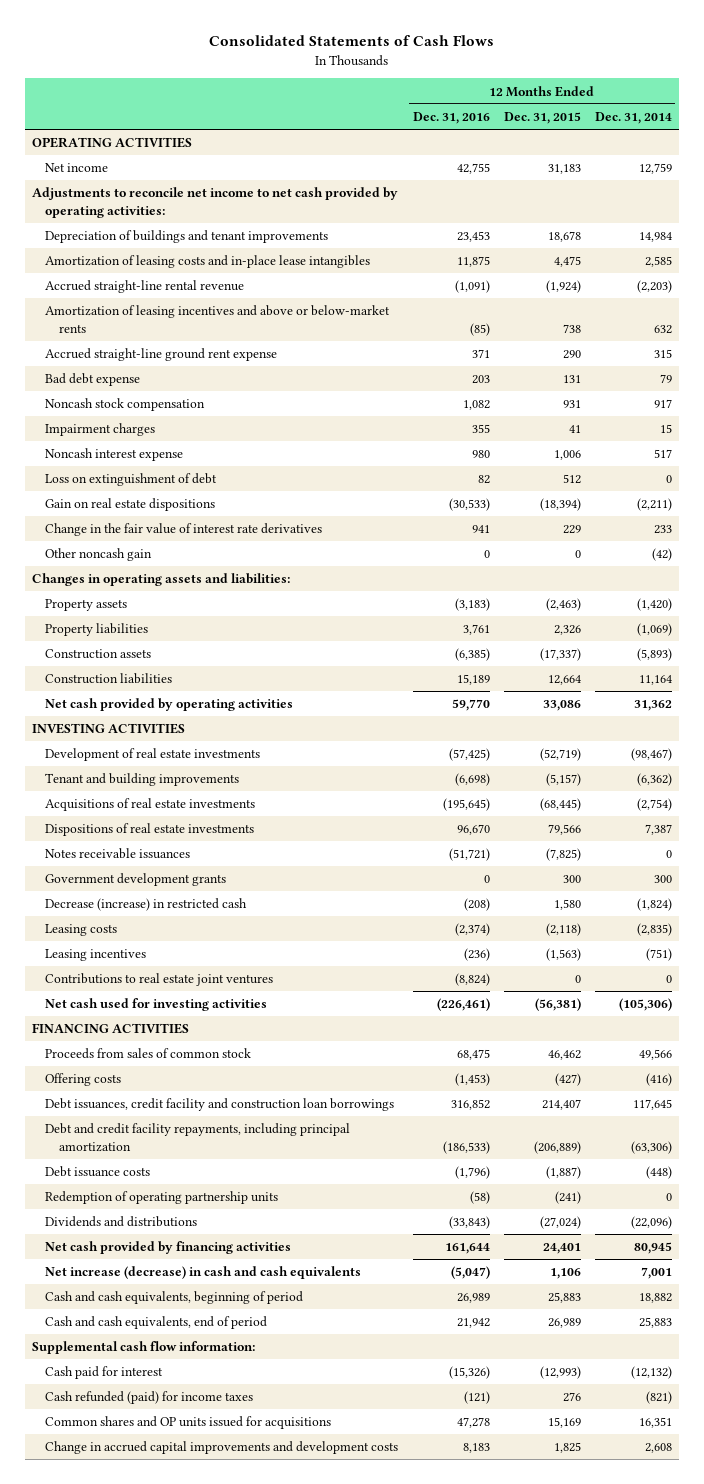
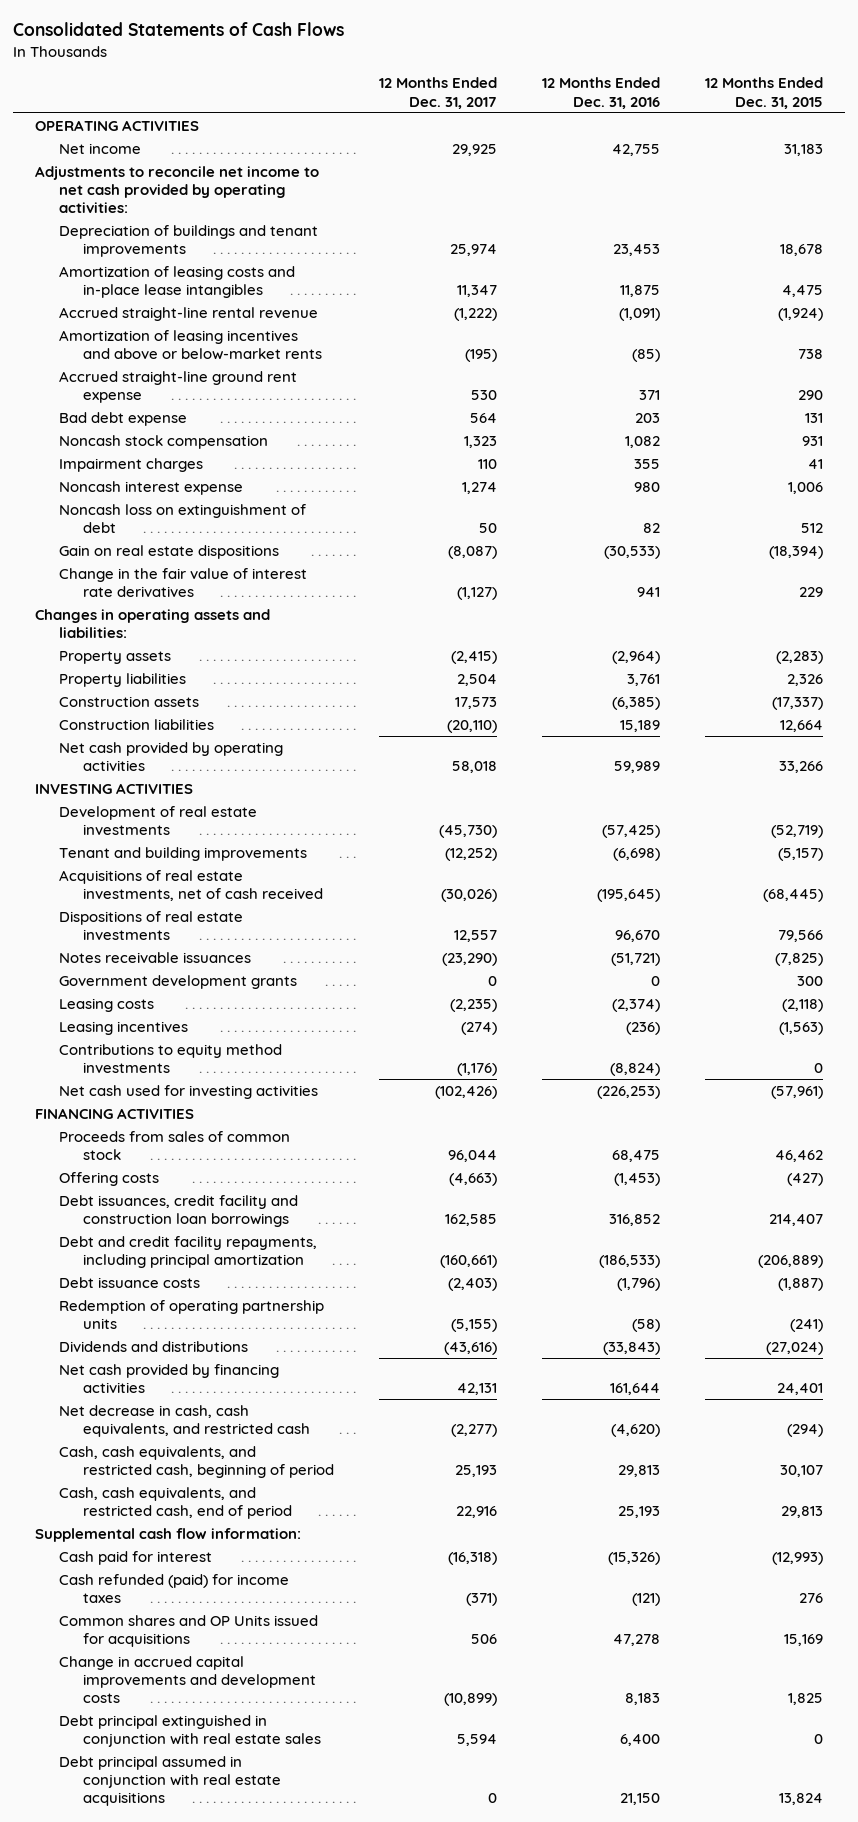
[594,111,672,124] Dec. 31, 2014 -> none
none -> [378,77,497,109] 12 Months Ended Dec. 31, 2017
[45,473,218,487] Loss on extinguishment of debt -> [59,503,307,533] Noncash loss on extinguishment of debt
[45,548,153,562] Other noncash gain -> none
[454,598,490,612] (3,183) -> [611,650,660,664] (2,964)
[545,598,581,612] (2,463) -> [775,650,823,664] (2,283)
[451,699,490,712] 59,770 -> [613,760,660,773] 59,989
[542,700,581,712] 33,086 -> [778,760,823,773] 33,266
[45,798,256,812] Acquisitions of real estate investments -> [59,869,323,901] Acquisitions of real estate investments, net of cash received
[45,898,248,912] Decrease (increase) in restricted cash -> none
[45,973,274,987] Contributions to real estate joint ventures -> [59,1043,283,1073] Contributions to equity method investments
[436,998,490,1012] (226,461) -> [596,1085,660,1099] (226,253)
[534,998,581,1012] (56,381) -> [770,1085,823,1099] (57,961)
[45,1266,362,1280] Net increase (decrease) in cash and cash equivalents -> [59,1404,310,1437] Net decrease in cash, cash equivalents, and restricted cash
[450,1266,490,1280] (5,047) -> [610,1423,660,1437] (4,620)
[549,1268,581,1280] 1,106 -> [786,1423,823,1437] (294)
[45,1291,304,1305] Cash and cash equivalents, beginning of period -> [59,1445,334,1478] Cash, cash equivalents, and restricted cash, beginning of period
[456,1293,490,1304] 26,989 -> [617,1464,660,1477] 29,813
[547,1292,581,1304] 25,883 -> [779,1464,823,1477] 30,107
[45,1316,268,1330] Cash and cash equivalents, end of period -> [59,1486,292,1519] Cash, cash equivalents, and restricted cash, end of period
[456,1318,490,1329] 21,942 -> [617,1505,660,1518] 25,193
[547,1318,581,1329] 26,989 -> [780,1505,823,1518] 29,813
[45,1416,332,1430] Common shares and OP units issued for acquisitions -> [59,1614,319,1647] Common shares and OP Units issued for acquisitions
none -> [59,1714,321,1747] Debt principal extinguished in conjunction with real estate sales
none -> [59,1755,281,1807] Debt principal assumed in conjunction with real estate acquisitions

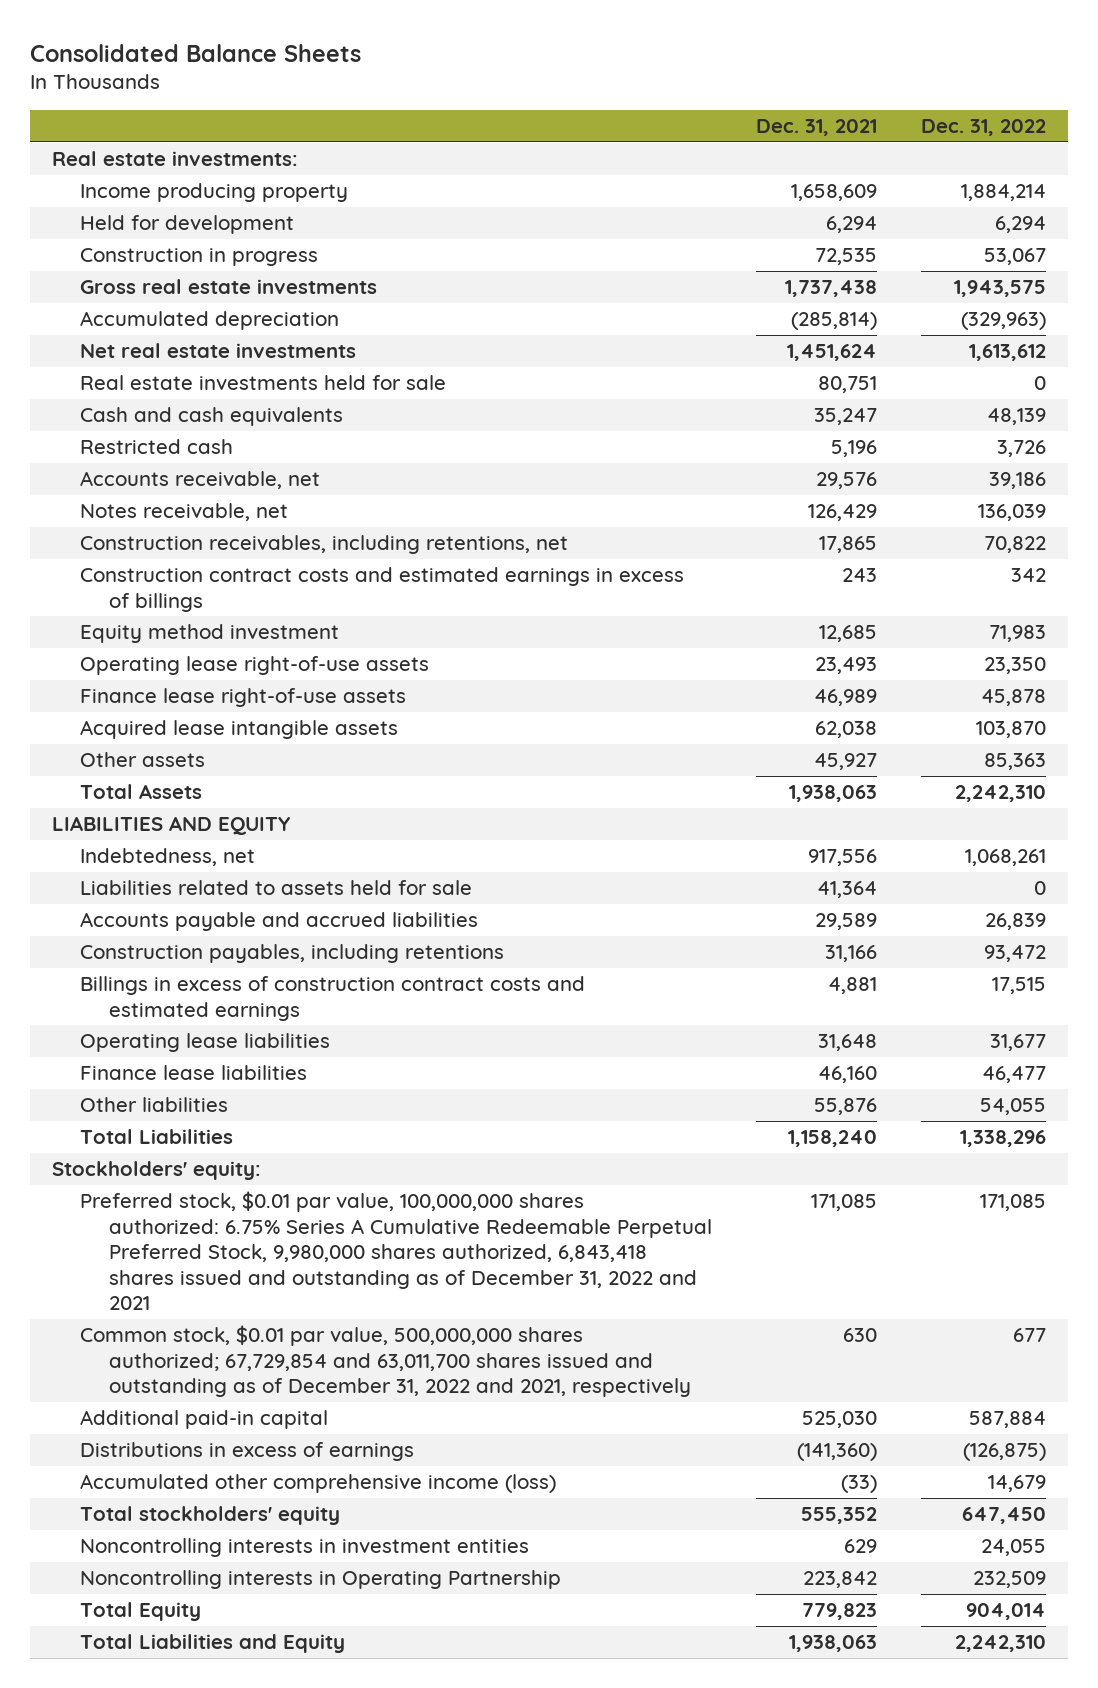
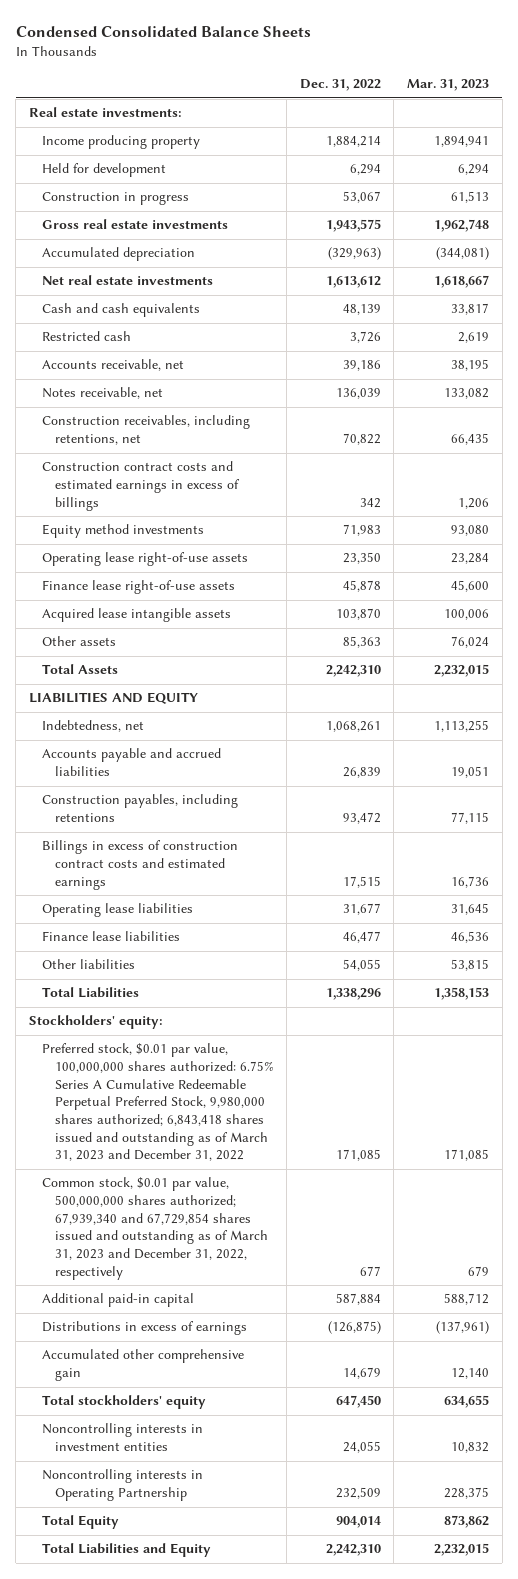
[29,43,361,62] Consolidated Balance Sheets -> [15,26,311,38] Condensed Consolidated Balance Sheets
[755,118,877,136] Dec. 31, 2021 -> none
none -> [407,79,490,92] Mar. 31, 2023
[80,375,447,391] Real estate investments held for sale -> none
[80,624,340,644] Equity method investment -> [41,524,204,539] Equity method investments
[80,880,473,896] Liabilities related to assets held for sale -> none
[80,1191,712,1310] Preferred stock, $0.01 par value, 100,000,000 shares authorized: 6.75% Series A Cumulative Redeemable Perpetual Preferred Stock, 9,980,000 shares authorized, 6,843,418 shares issued and outstanding as of December 31, 2022 and 2021 -> [41,1043,274,1162] Preferred stock, $0.01 par value, 100,000,000 shares authorized: 6.75% Series A Cumulative Redeemable Perpetual Preferred Stock, 9,980,000 shares authorized; 6,843,418 shares issued and outstanding as of March 31, 2023 and December 31, 2022
[80,1325,691,1398] Common stock, $0.01 par value, 500,000,000 shares authorized; 67,729,854 and 63,011,700 shares issued and outstanding as of December 31, 2022 and 2021, respectively -> [41,1177,268,1280] Common stock, $0.01 par value, 500,000,000 shares authorized; 67,939,340 and 67,729,854 shares issued and outstanding as of March 31, 2023 and December 31, 2022, respectively
[80,1474,557,1494] Accumulated other comprehensive income (loss) -> [41,1349,244,1382] Accumulated other comprehensive gain

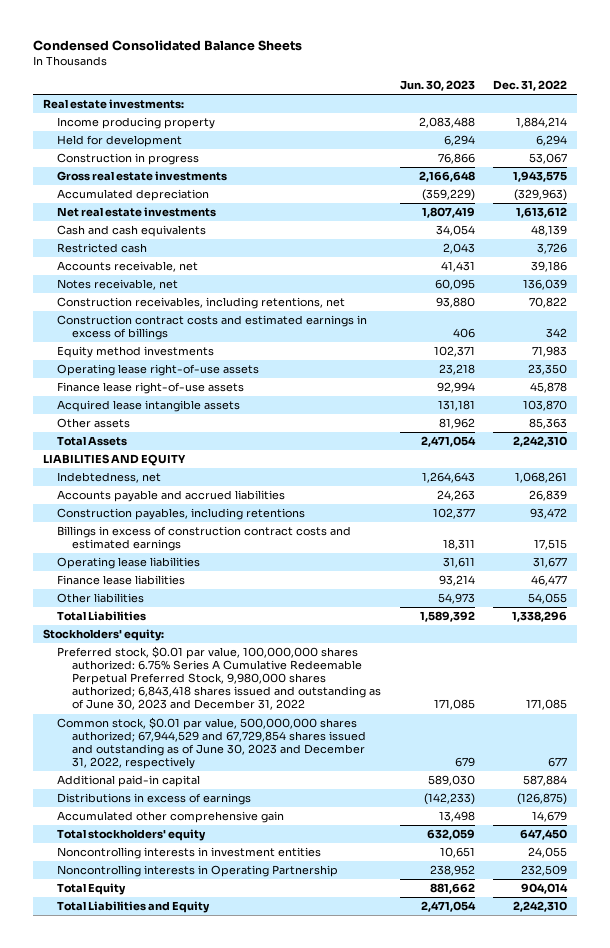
[407,79,490,92] Mar. 31, 2023 -> none
none -> [399,80,475,92] Jun. 30, 2023
[41,1043,274,1162] Preferred stock, $0.01 par value, 100,000,000 shares authorized: 6.75% Series A Cumulative Redeemable Perpetual Preferred Stock, 9,980,000 shares authorized; 6,843,418 shares issued and outstanding as of March 31, 2023 and December 31, 2022 -> [57,646,381,711] Preferred stock, $0.01 par value, 100,000,000 shares authorized: 6.75% Series A Cumulative Redeemable Perpetual Preferred Stock, 9,980,000 shares authorized; 6,843,418 shares issued and outstanding as of June 30, 2023 and December 31, 2022
[41,1177,268,1280] Common stock, $0.01 par value, 500,000,000 shares authorized; 67,939,340 and 67,729,854 shares issued and outstanding as of March 31, 2023 and December 31, 2022, respectively -> [57,717,366,770] Common stock, $0.01 par value, 500,000,000 shares authorized; 67,944,529 and 67,729,854 shares issued and outstanding as of June 30, 2023 and December 31, 2022, respectively

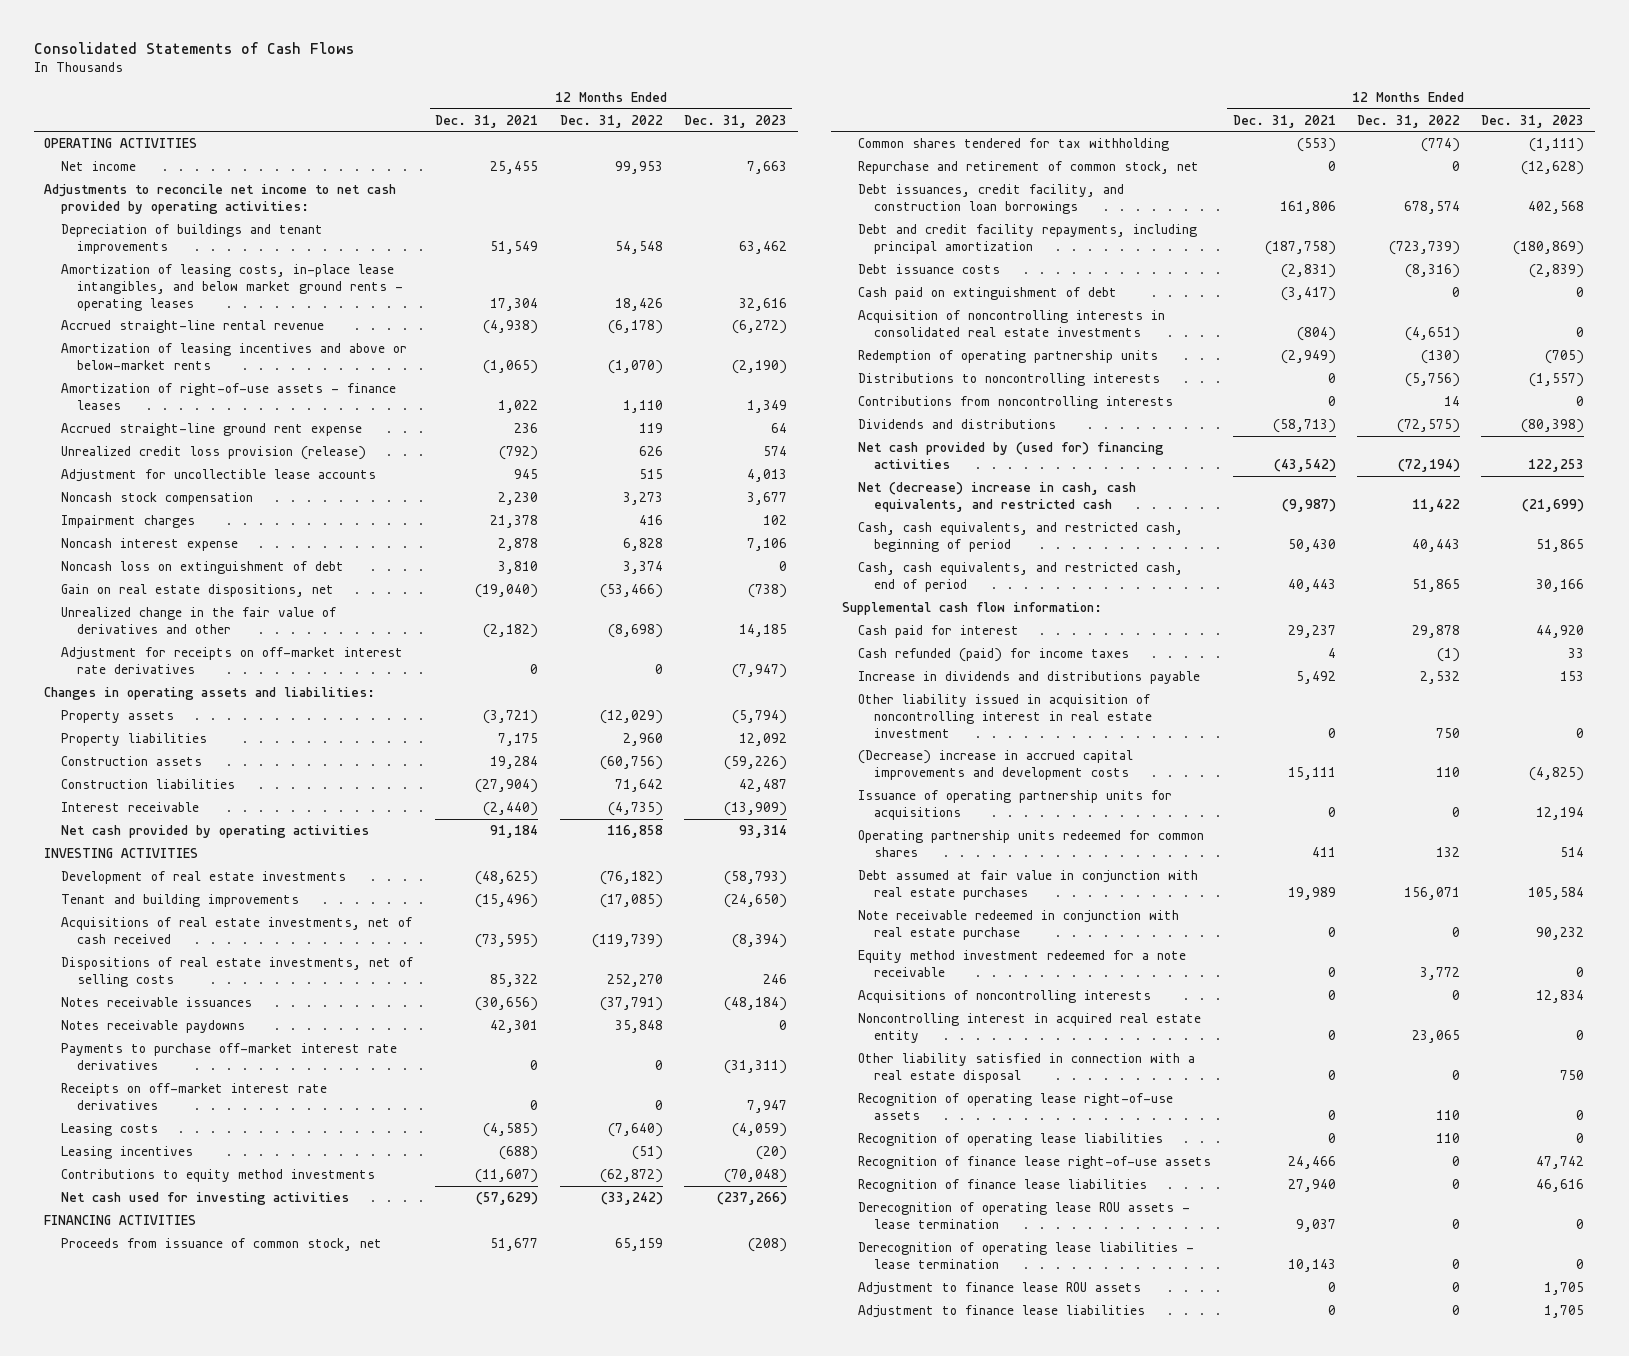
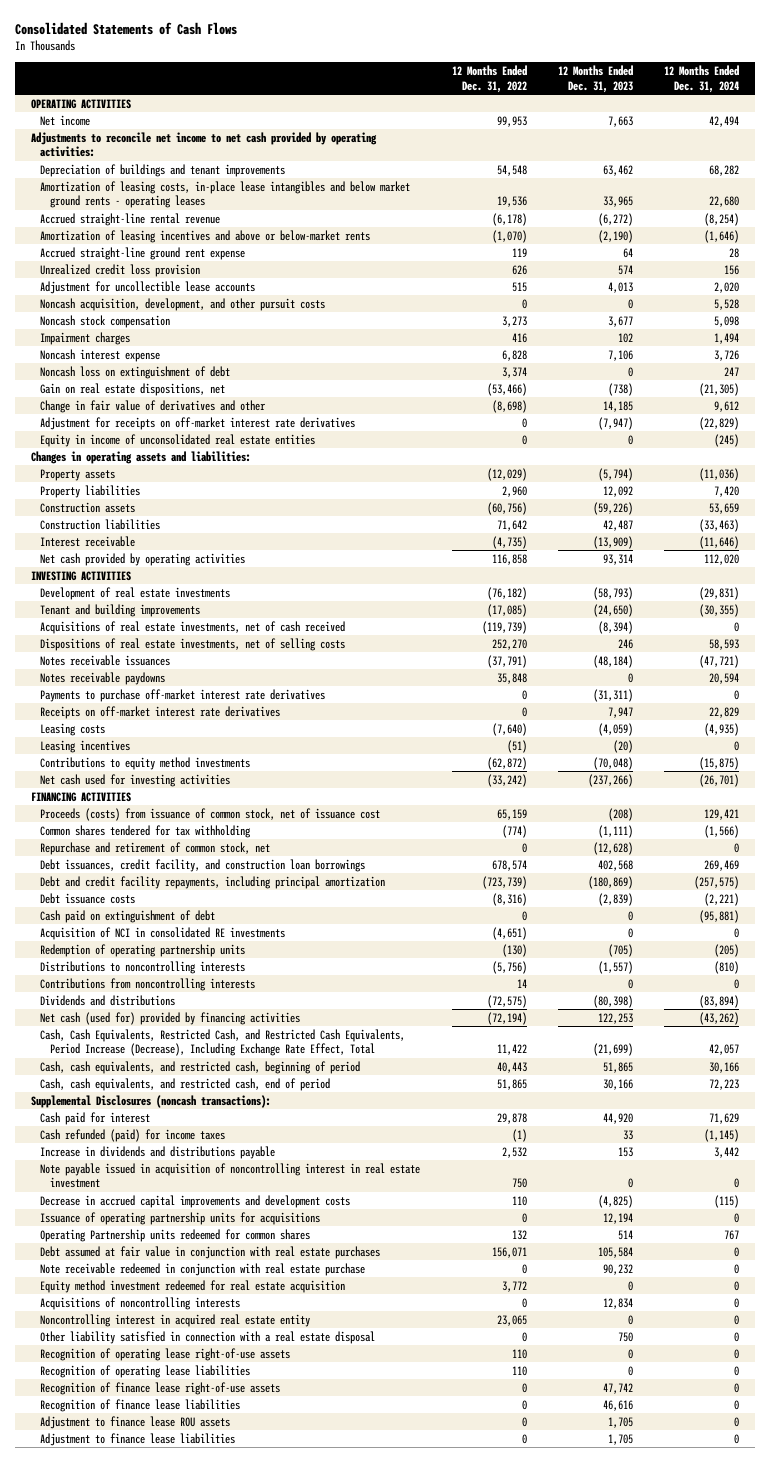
[435,114,539,128] Dec. 31, 2021 -> none
none -> [664,65,740,93] 12 Months Ended Dec. 31, 2024
[60,264,404,311] Amortization of leasing costs, in-place lease intangibles, and below market ground rents - operating leases -> [40,180,411,209] Amortization of leasing costs, in-place lease intangibles and below market ground rents - operating leases
[614,297,663,311] 18,426 -> [496,196,527,208] 19,536
[739,297,788,311] 32,616 -> [602,196,633,208] 33,965
[60,383,396,410] Amortization of right-of-use assets - finance leases -> none
[60,446,366,461] Unrealized credit loss provision (release) -> [40,263,201,277] Unrealized credit loss provision
none -> [40,297,326,311] Noncash acquisition, development, and other pursuit costs
[60,607,336,634] Unrealized change in the fair value of derivatives and other -> [40,399,267,413] Change in fair value of derivatives and other
none -> [40,433,316,447] Equity in income of unconsolidated real estate entities
[60,1238,382,1252] Proceeds from issuance of common stock, net -> [40,807,381,821] Proceeds (costs) from issuance of common stock, net of issuance cost
[858,310,1166,337] Acquisition of noncontrolling interests in consolidated real estate investments -> [40,926,286,940] Acquisition of NCI in consolidated RE investments
[858,442,1165,469] Net cash provided by (used for) financing activities -> [40,1011,301,1025] Net cash (used for) provided by financing activities
[858,482,1137,512] Net (decrease) increase in cash, cash equivalents, and restricted cash -> [40,1028,406,1057] Cash, Cash Equivalents, Restricted Cash, and Restricted Cash Equivalents, Period Increase (Decrease), Including Exchange Rate Effect, Total
[841,602,1102,616] Supplemental cash flow information: -> [30,1094,271,1108] Supplemental Disclosures (noncash transactions):
[858,694,1153,738] Other liability issued in acquisition of noncontrolling interest in real estate investment -> [40,1162,421,1189] Note payable issued in acquisition of noncontrolling interest in real estate investment
[858,750,1134,780] (Decrease) increase in accrued capital improvements and development costs -> [40,1194,351,1208] Decrease in accrued capital improvements and development costs
[858,830,1205,857] Operating partnership units redeemed for common shares -> [40,1228,311,1242] Operating Partnership units redeemed for common shares
[858,950,1187,977] Equity method investment redeemed for a note receivable -> [40,1279,346,1293] Equity method investment redeemed for real estate acquisition
[858,1202,1191,1229] Derecognition of operating lease ROU assets - lease termination -> none
[858,1242,1195,1269] Derecognition of operating lease liabilities - lease termination -> none

